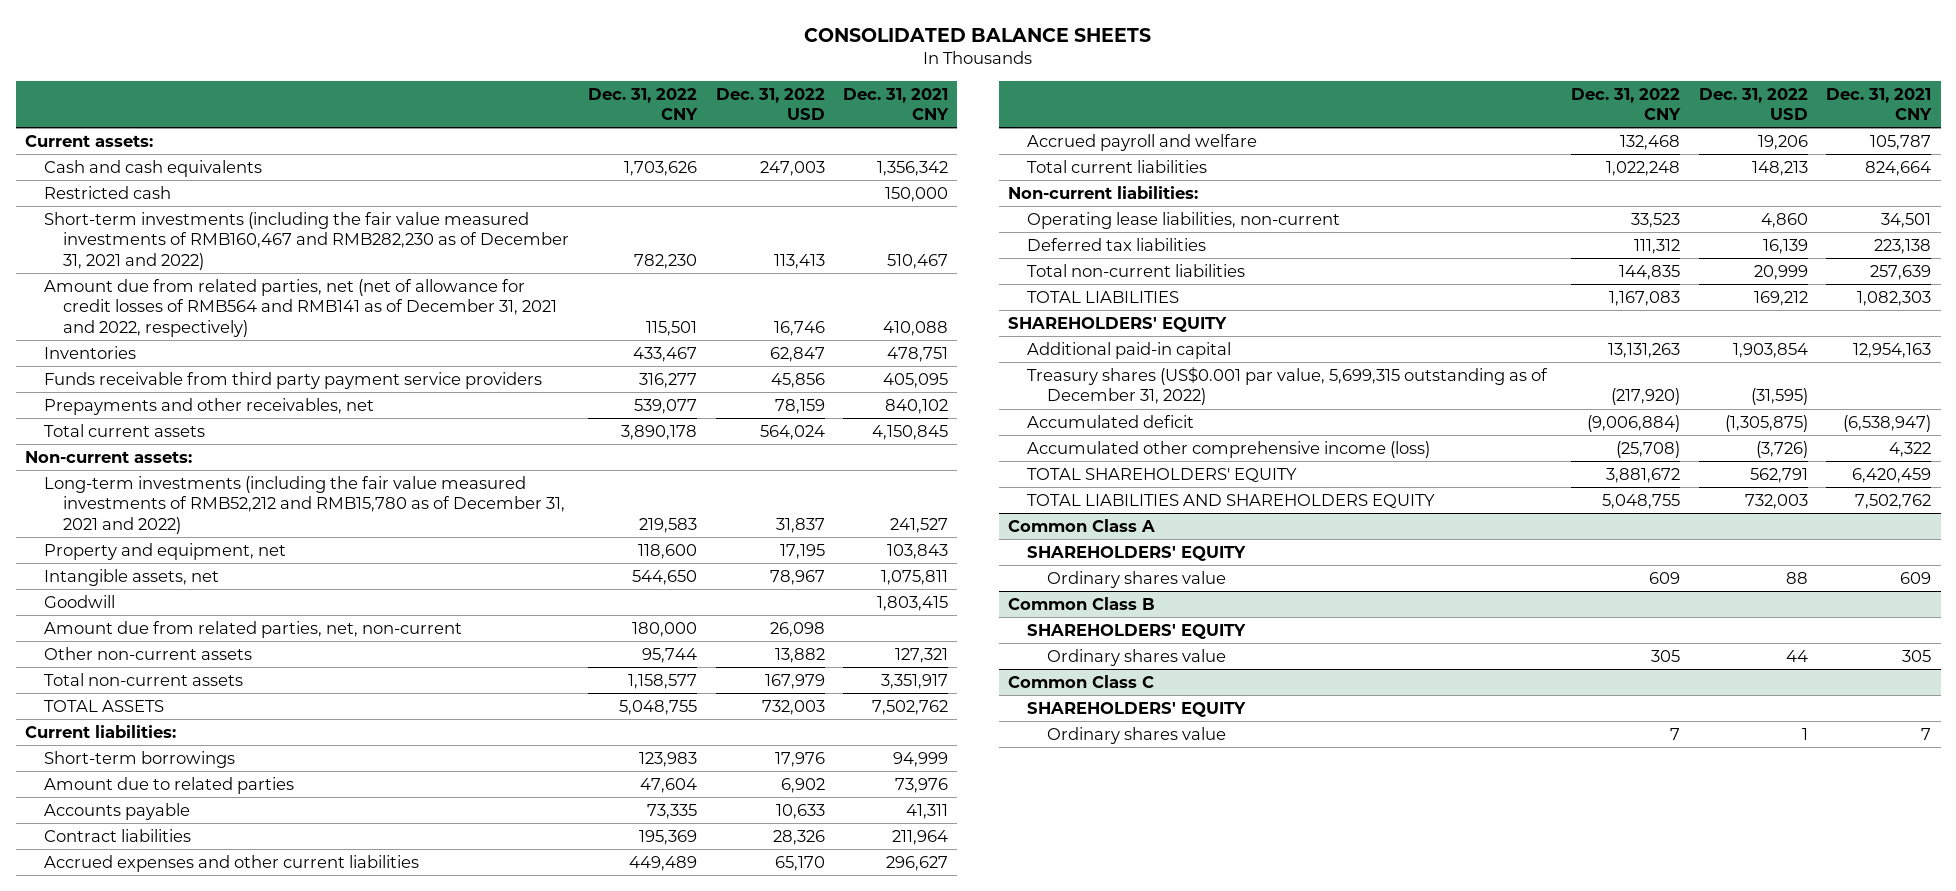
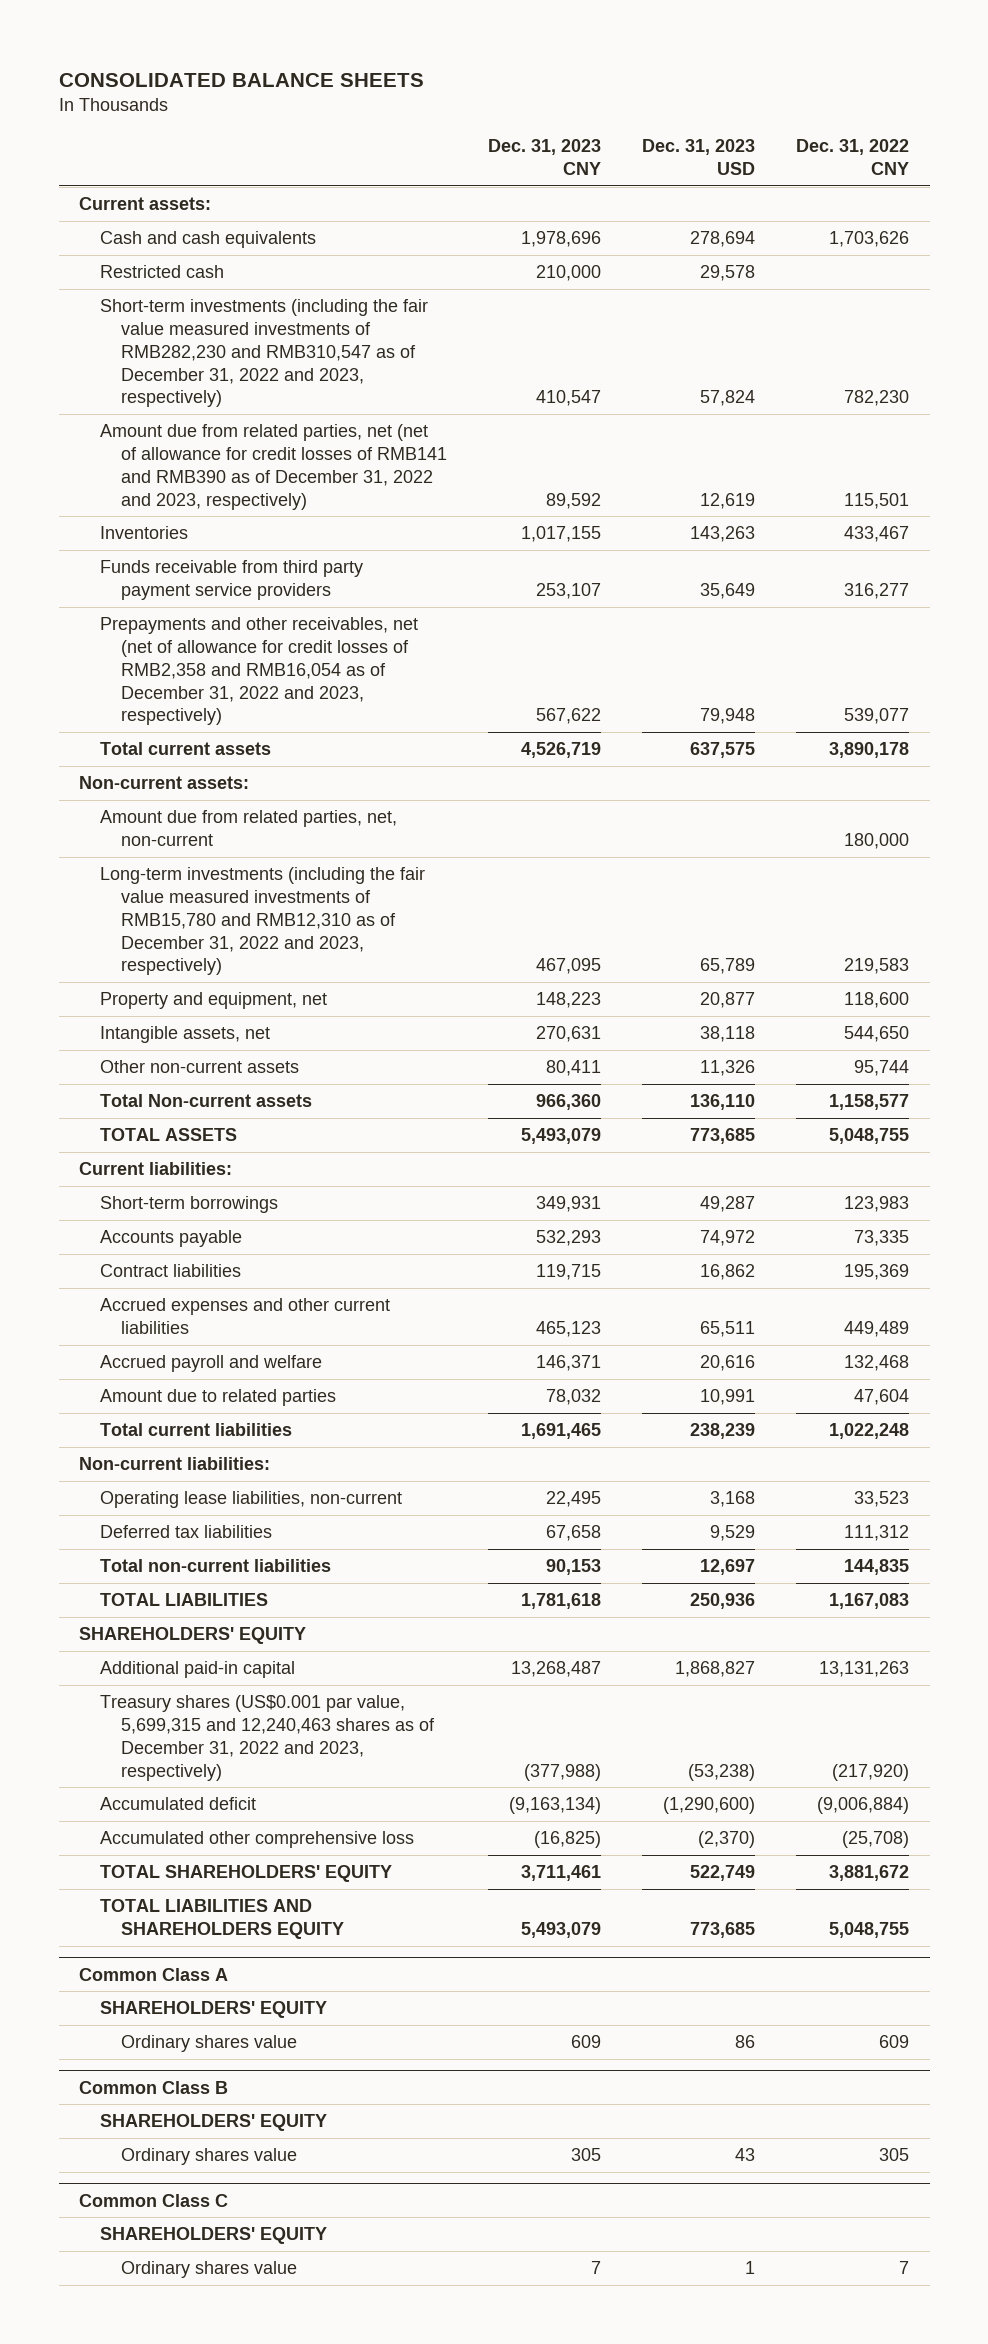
[715,87,825,121] Dec. 31, 2022 USD -> none
[843,87,950,121] Dec. 31, 2021 CNY -> none
none -> [487,139,601,176] Dec. 31, 2023 CNY
none -> [641,139,755,176] Dec. 31, 2023 USD
[44,211,570,270] Short-term investments (including the fair value measured investments of RMB160,467 and RMB282,230 as of December 31, 2021 and 2022) -> [100,299,429,408] Short-term investments (including the fair value measured investments of RMB282,230 and RMB310,547 as of December 31, 2022 and 2023, respectively)
[44,278,558,337] Amount due from related parties, net (net of allowance for credit losses of RMB564 and RMB141 as of December 31, 2021 and 2022, respectively) -> [100,424,447,510] Amount due from related parties, net (net of allowance for credit losses of RMB141 and RMB390 as of December 31, 2022 and 2023, respectively)
[44,397,375,415] Prepayments and other receivables, net -> [100,617,419,726] Prepayments and other receivables, net (net of allowance for credit losses of RMB2,358 and RMB16,054 as of December 31, 2022 and 2023, respectively)
[44,620,463,638] Amount due from related parties, net, non-current -> [100,810,398,847] Amount due from related parties, net, non-current
[44,475,566,534] Long-term investments (including the fair value measured investments of RMB52,212 and RMB15,780 as of December 31, 2021 and 2022) -> [100,867,426,976] Long-term investments (including the fair value measured investments of RMB15,780 and RMB12,310 as of December 31, 2022 and 2023, respectively)
[44,594,116,608] Goodwill -> none
[44,672,244,686] Total non-current assets -> [100,1094,313,1108] Total Non-current assets
[44,776,295,794] Amount due to related parties -> [100,1389,337,1407] Amount due to related parties
[1027,366,1549,406] Treasury shares (US$0.001 par value, 5,699,315 outstanding as of December 31, 2022) -> [100,1695,435,1781] Treasury shares (US$0.001 par value, 5,699,315 and 12,240,463 shares as of December 31, 2022 and 2023, respectively)
[1027,440,1431,458] Accumulated other comprehensive income (loss) -> [100,1831,415,1849] Accumulated other comprehensive loss

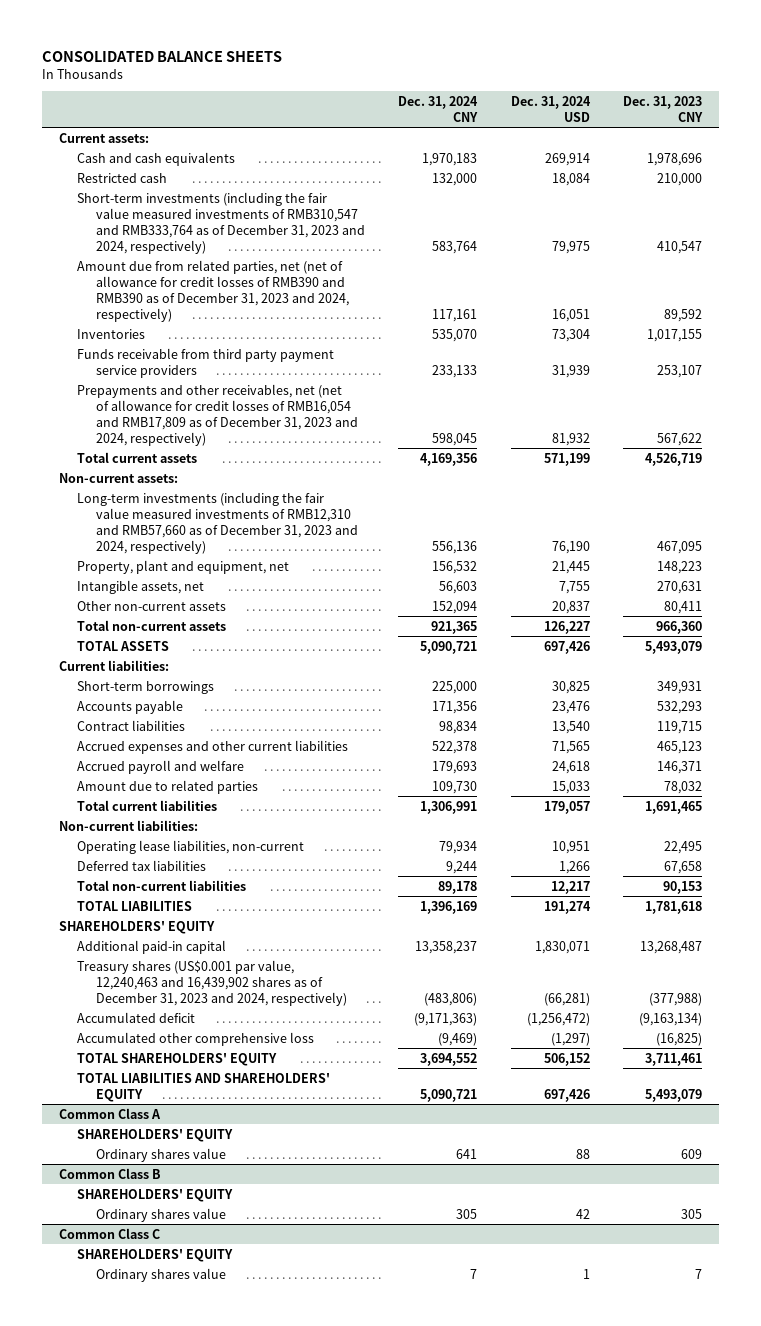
[641,139,755,176] Dec. 31, 2023 USD -> none
[796,139,910,176] Dec. 31, 2022 CNY -> none
none -> [398,95,479,122] Dec. 31, 2024 CNY
none -> [510,95,591,122] Dec. 31, 2024 USD
[100,299,429,408] Short-term investments (including the fair value measured investments of RMB282,230 and RMB310,547 as of December 31, 2022 and 2023, respectively) -> [77,191,365,254] Short-term investments (including the fair value measured investments of RMB310,547 and RMB333,764 as of December 31, 2023 and 2024, respectively)
[100,424,447,510] Amount due from related parties, net (net of allowance for credit losses of RMB141 and RMB390 as of December 31, 2022 and 2023, respectively) -> [77,259,349,322] Amount due from related parties, net (net of allowance for credit losses of RMB390 and RMB390 as of December 31, 2023 and 2024, respectively)
[100,617,419,726] Prepayments and other receivables, net (net of allowance for credit losses of RMB2,358 and RMB16,054 as of December 31, 2022 and 2023, respectively) -> [77,383,358,446] Prepayments and other receivables, net (net of allowance for credit losses of RMB16,054 and RMB17,809 as of December 31, 2023 and 2024, respectively)
[100,810,398,847] Amount due from related parties, net, non-current -> none
[100,867,426,976] Long-term investments (including the fair value measured investments of RMB15,780 and RMB12,310 as of December 31, 2022 and 2023, respectively) -> [77,491,358,554] Long-term investments (including the fair value measured investments of RMB12,310 and RMB57,660 as of December 31, 2023 and 2024, respectively)
[100,992,328,1010] Property and equipment, net -> [77,559,290,574] Property, plant and equipment, net
[100,1094,313,1108] Total Non-current assets -> [77,619,227,631] Total non-current assets
[100,1695,435,1781] Treasury shares (US$0.001 par value, 5,699,315 and 12,240,463 shares as of December 31, 2022 and 2023, respectively) -> [77,959,347,1006] Treasury shares (US$0.001 par value, 12,240,463 and 16,439,902 shares as of December 31, 2023 and 2024, respectively)
[100,1899,344,1940] TOTAL LIABILITIES AND SHAREHOLDERS EQUITY -> [77,1072,331,1102] TOTAL LIABILITIES AND SHAREHOLDERS' EQUITY

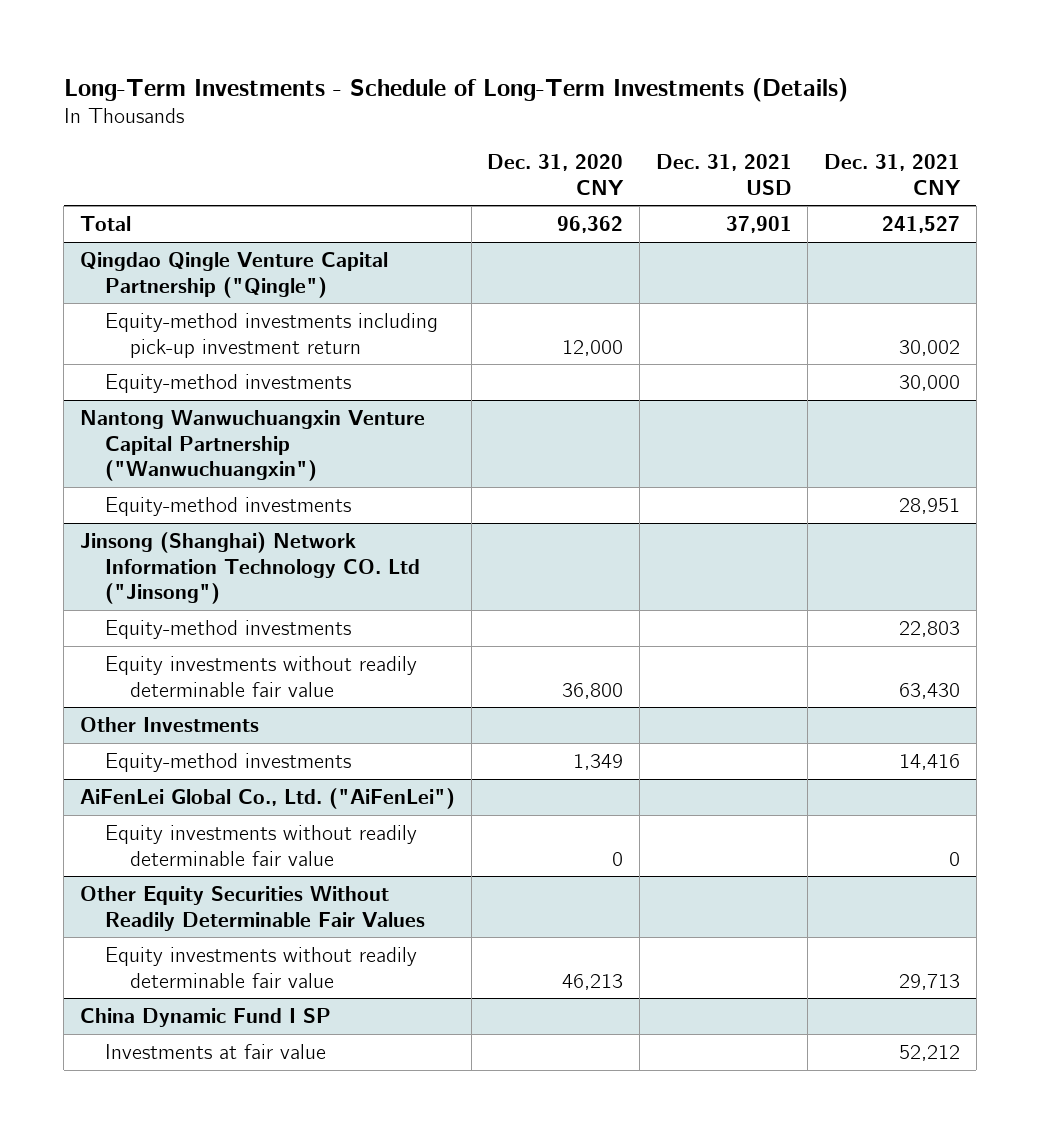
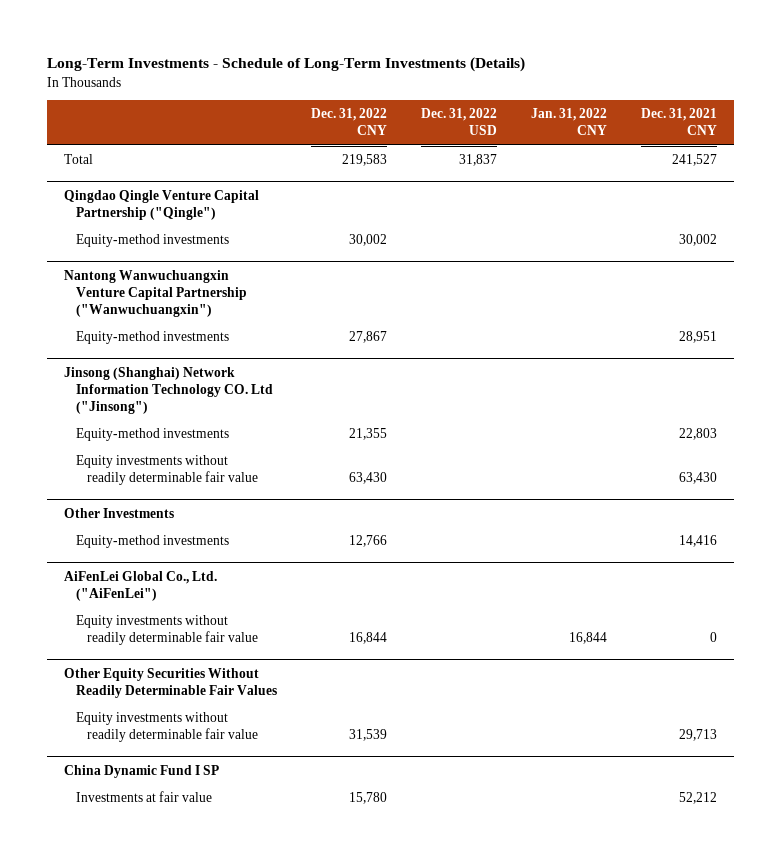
[487,153,625,195] Dec. 31, 2020 CNY -> none
[655,153,792,195] Dec. 31, 2021 USD -> none
none -> [310,108,387,136] Dec. 31, 2022 CNY
none -> [420,108,497,136] Dec. 31, 2022 USD
none -> [531,108,608,136] Jan. 31, 2022 CNY
[105,312,439,358] Equity-method investments including pick-up investment return -> none
[898,374,960,391] 30,000 -> [679,234,718,247] 30,002

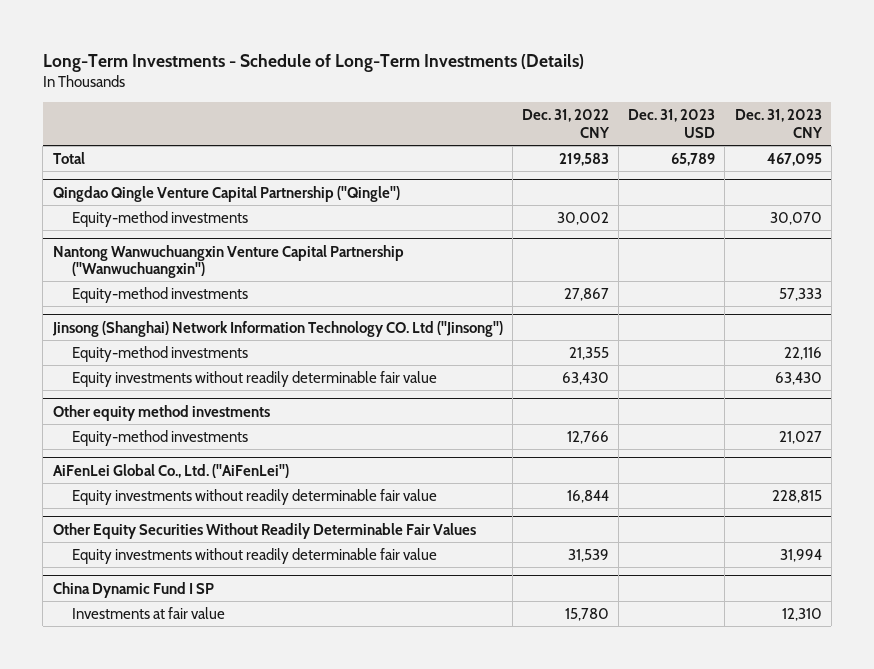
[420,108,497,136] Dec. 31, 2022 USD -> none
[531,108,608,136] Jan. 31, 2022 CNY -> none
[641,108,718,136] Dec. 31, 2021 CNY -> none
none -> [628,109,716,138] Dec. 31, 2023 USD
none -> [734,109,823,138] Dec. 31, 2023 CNY
[64,507,175,518] Other Investments -> [52,404,270,421] Other equity method investments

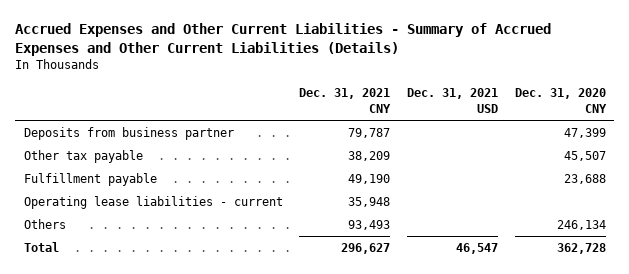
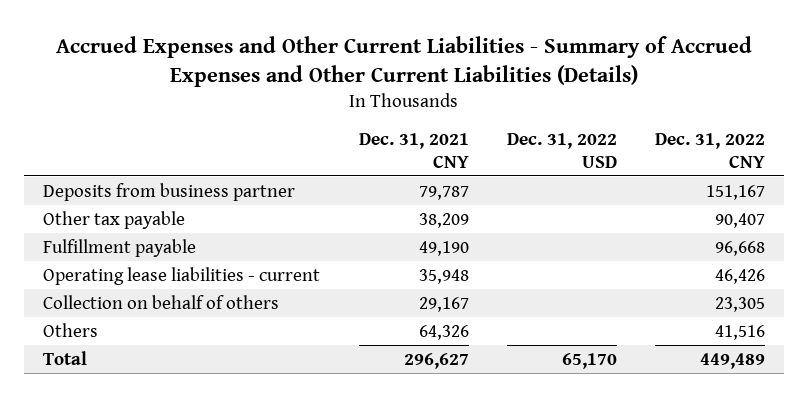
[407,88,499,114] Dec. 31, 2021 USD -> none
[514,88,607,114] Dec. 31, 2020 CNY -> none
none -> [506,132,617,168] Dec. 31, 2022 USD
none -> [654,132,765,168] Dec. 31, 2022 CNY
none -> [43,294,280,309] Collection on behalf of others
[348,220,391,231] 93,493 -> [418,324,469,340] 64,326

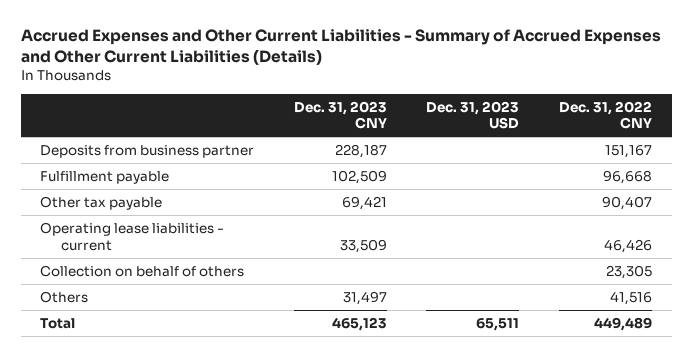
[358,132,469,168] Dec. 31, 2021 CNY -> none
[506,132,617,168] Dec. 31, 2022 USD -> none
none -> [293,100,387,130] Dec. 31, 2023 CNY
none -> [426,100,520,130] Dec. 31, 2023 USD
[43,210,186,229] Other tax payable -> [40,195,163,210] Other tax payable

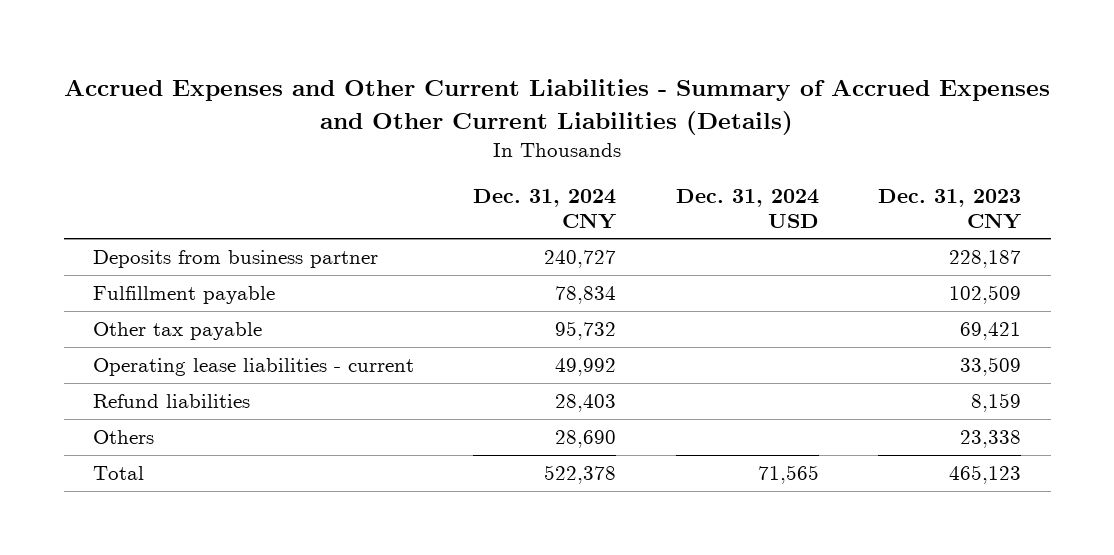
[426,100,520,130] Dec. 31, 2023 USD -> none
[558,100,652,130] Dec. 31, 2022 CNY -> none
none -> [473,189,617,229] Dec. 31, 2024 CNY
none -> [675,189,819,228] Dec. 31, 2024 USD
[40,264,245,277] Collection on behalf of others -> none
none -> [93,394,251,409] Refund liabilities
[342,290,387,305] 31,497 -> [959,430,1021,449] 23,338

